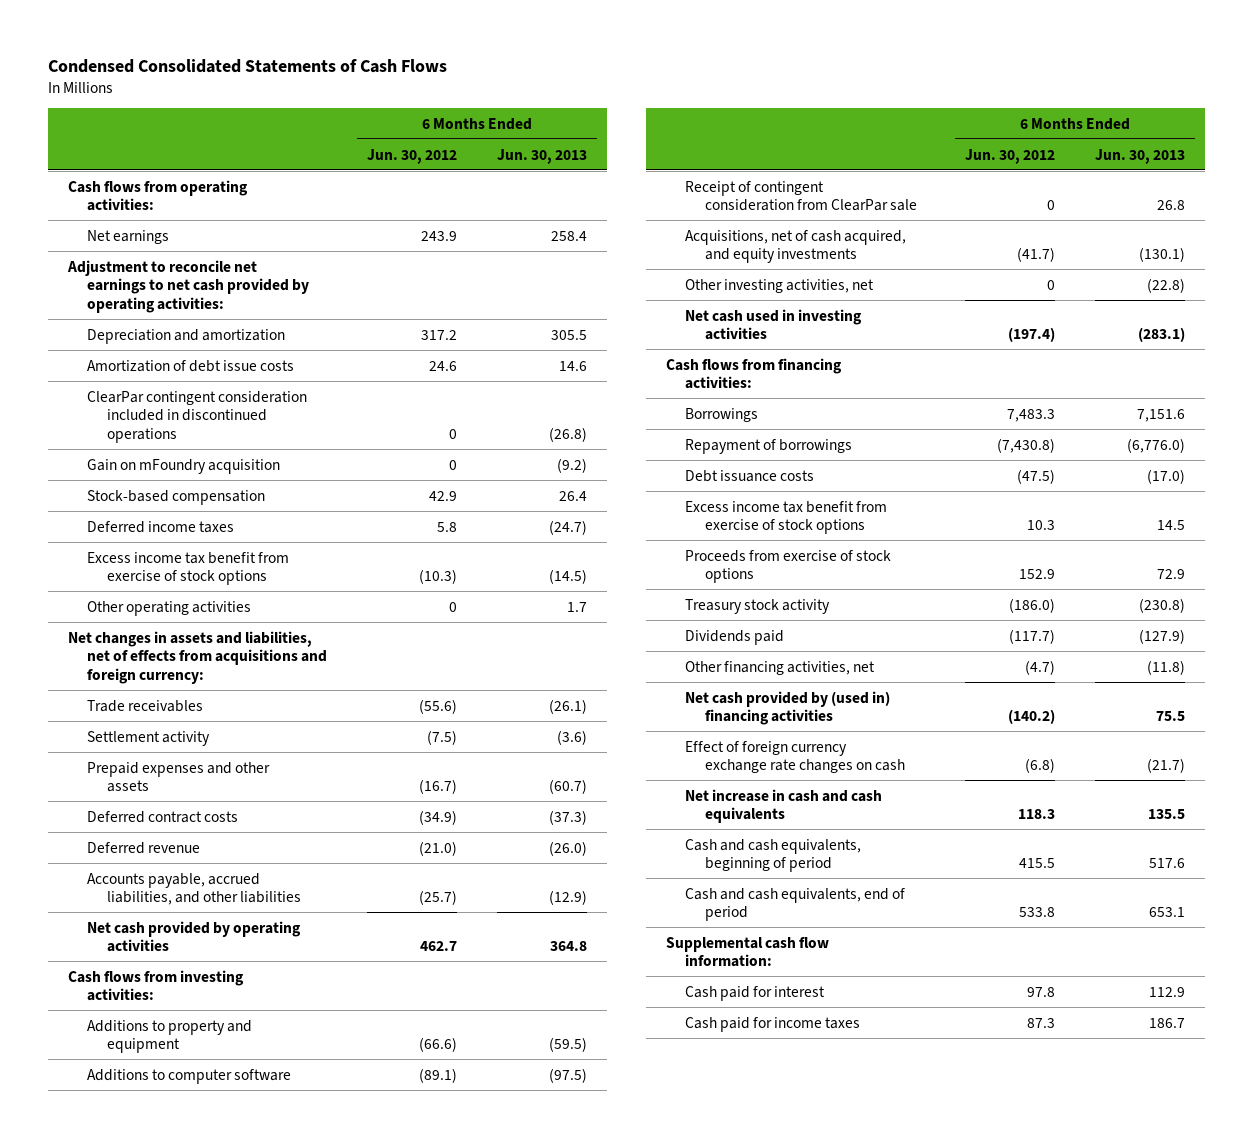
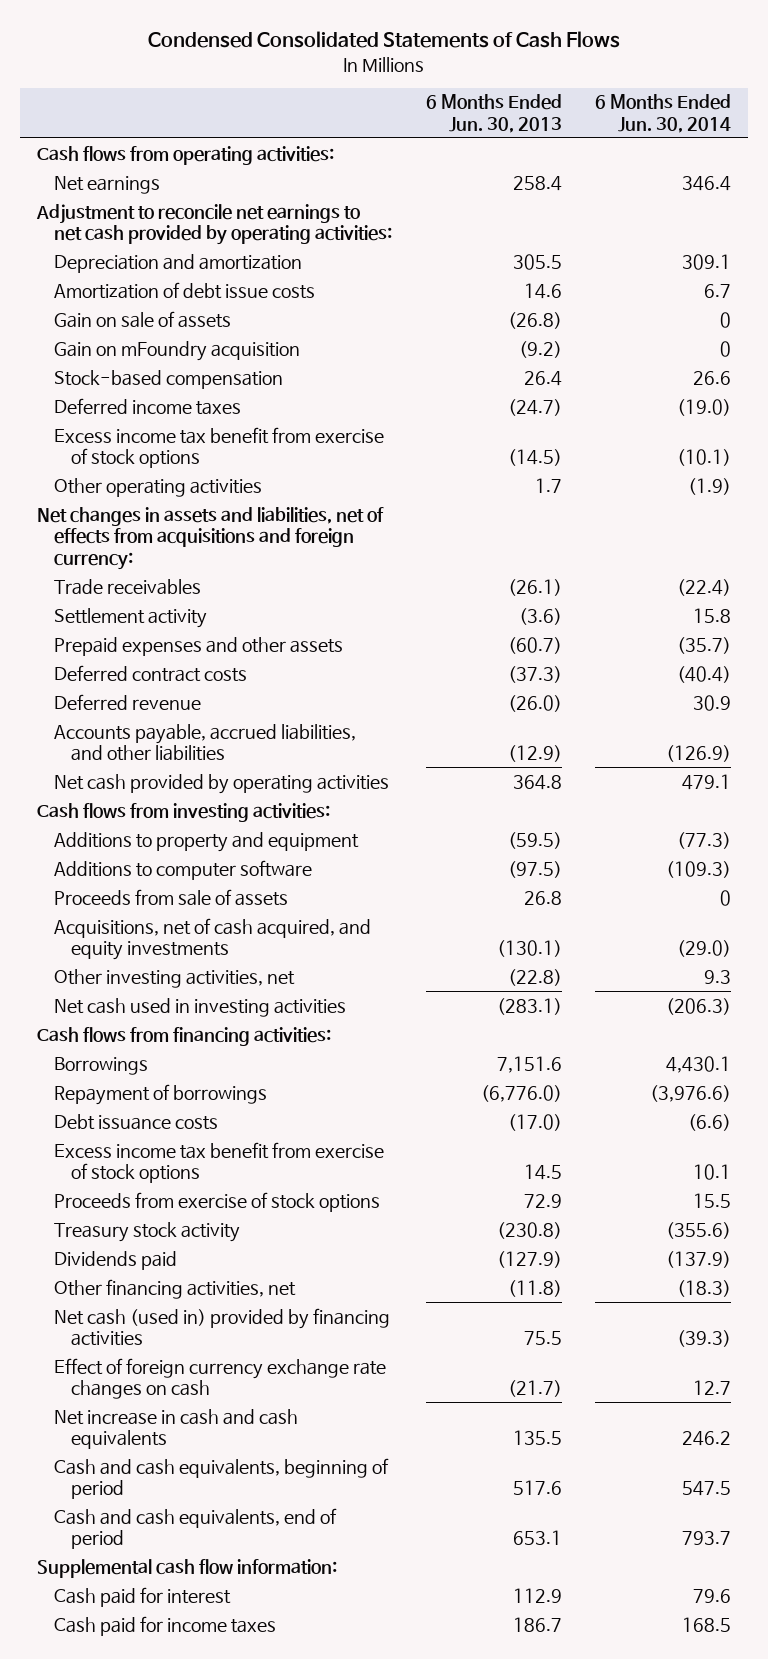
[367,148,458,164] Jun. 30, 2012 -> none
none -> [595,94,732,133] 6 Months Ended Jun. 30, 2014
[87,390,308,443] ClearPar contingent consideration included in discontinued operations -> [54,310,232,328] Gain on sale of assets
[685,180,917,212] Receipt of contingent consideration from ClearPar sale -> [54,888,289,906] Proceeds from sale of assets
[685,690,891,726] Net cash provided by (used in) financing activities -> [54,1307,391,1347] Net cash (used in) provided by financing activities

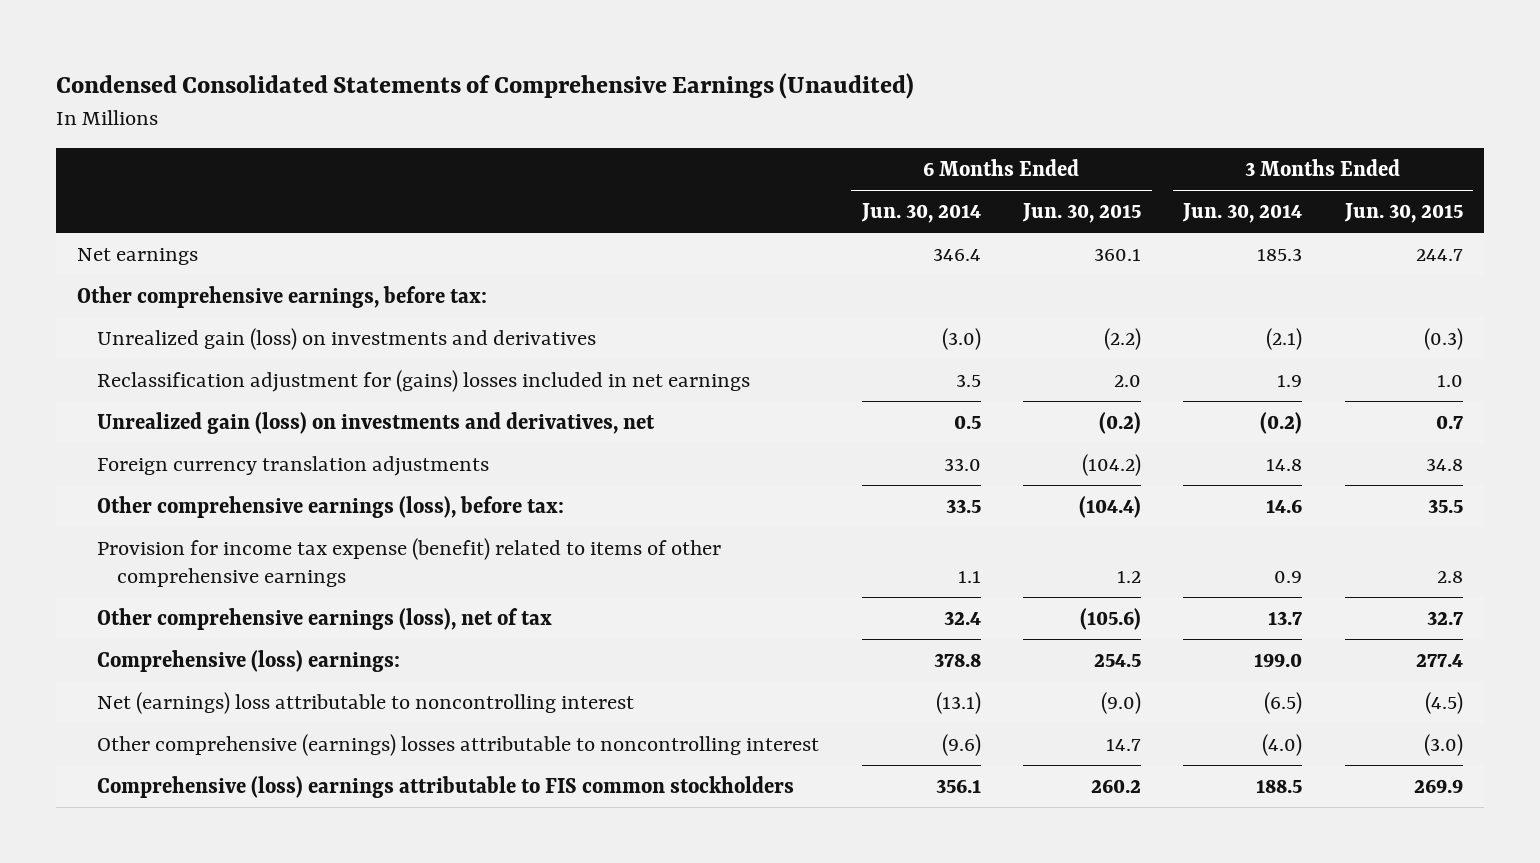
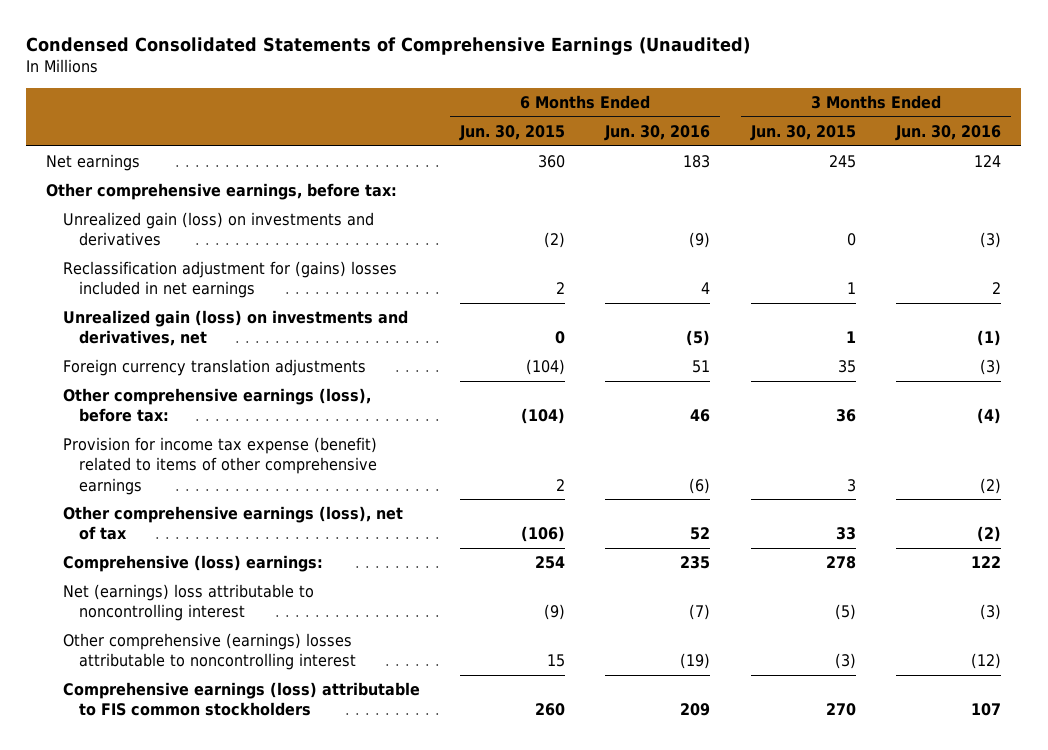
[860,203,981,224] Jun. 30, 2014 -> none
[1182,203,1303,224] Jun. 30, 2014 -> none
none -> [604,124,711,141] Jun. 30, 2016
none -> [895,124,1002,141] Jun. 30, 2016
[1093,247,1141,261] 360.1 -> [537,155,565,169] 360
[1415,248,1463,261] 244.7 -> [828,155,856,169] 245
[1103,327,1141,350] (2.2) -> [543,232,565,249] (2)
[1423,327,1463,350] (0.3) -> [846,233,856,247] 0
[1113,374,1141,387] 2.0 -> [555,282,565,295] 2
[1436,374,1463,387] 1.0 -> [846,282,856,295] 1
[1098,411,1141,434] (0.2) -> [554,331,565,345] 0
[1435,414,1463,429] 0.7 -> [845,331,856,344] 1
[1081,453,1141,476] (104.2) -> [525,359,565,376] (104)
[1425,457,1463,471] 34.8 -> [837,360,856,374] 35
[1078,495,1141,518] (104.4) -> [520,408,565,425] (104)
[1427,498,1463,513] 35.5 -> [835,409,856,423] 36
[1116,570,1141,583] 1.2 -> [555,478,565,491] 2
[1436,570,1463,583] 2.8 -> [846,478,856,492] 3
[1079,607,1141,630] (105.6) -> [520,526,565,543] (106)
[1426,610,1463,625] 32.7 -> [835,527,856,541] 33
[1093,653,1141,667] 254.5 -> [534,556,565,570] 254
[1415,653,1463,667] 277.4 -> [825,556,856,570] 278
[1100,691,1141,714] (9.0) -> [543,604,565,621] (9)
[1424,691,1463,714] (4.5) -> [834,604,856,621] (5)
[1105,738,1141,751] 14.7 -> [546,654,565,668] 15
[1423,733,1463,756] (3.0) -> [834,653,856,670] (3)
[97,775,795,798] Comprehensive (loss) earnings attributable to FIS common stockholders -> [62,682,420,717] Comprehensive earnings (loss) attributable to FIS common stockholders
[1090,778,1141,793] 260.2 -> [534,703,565,717] 260
[1413,778,1463,793] 269.9 -> [825,703,856,717] 270

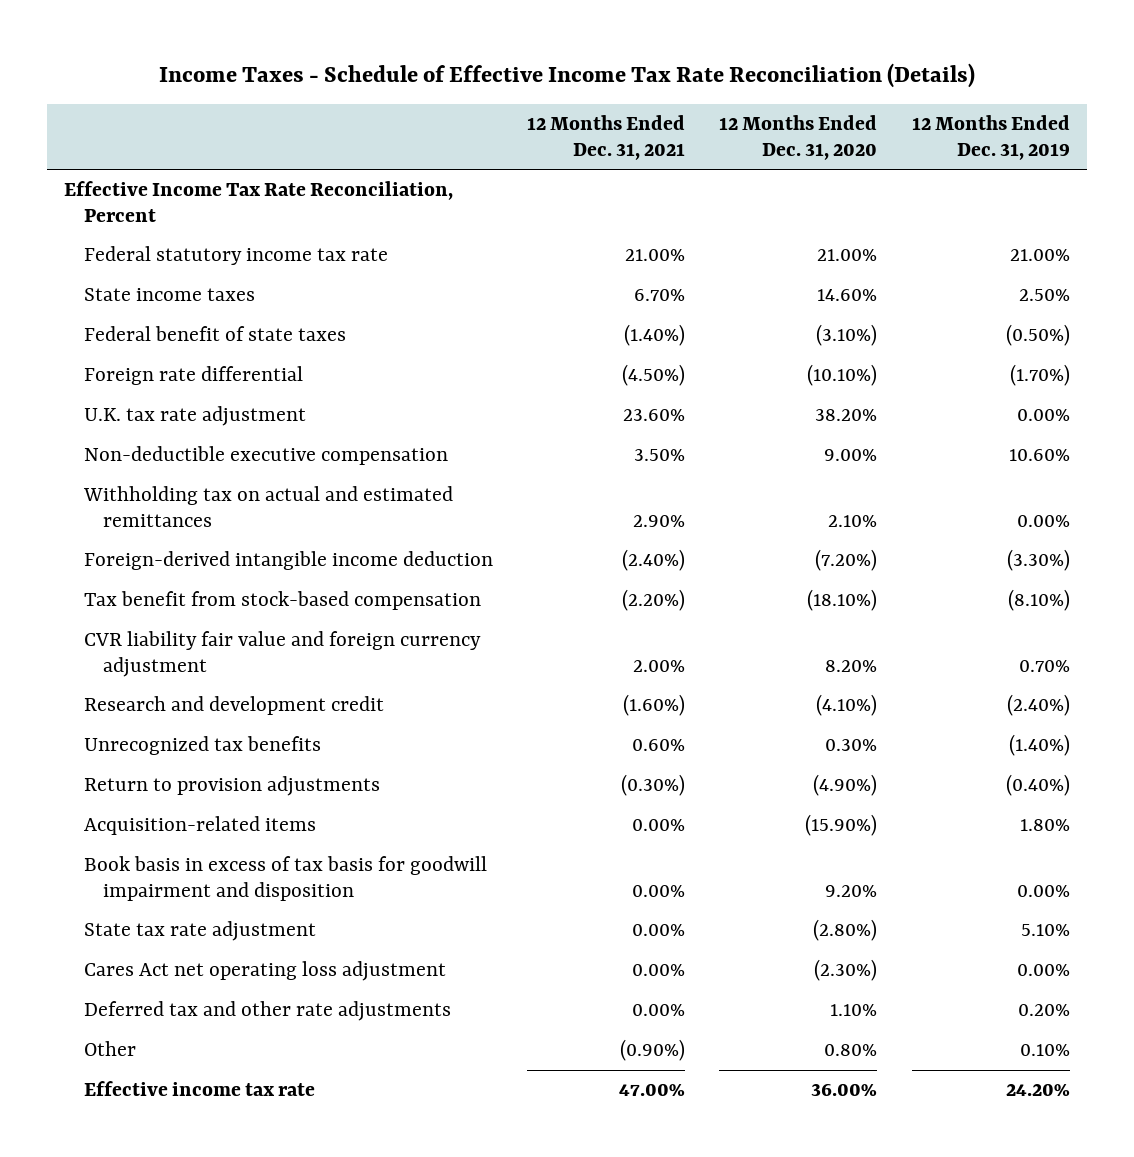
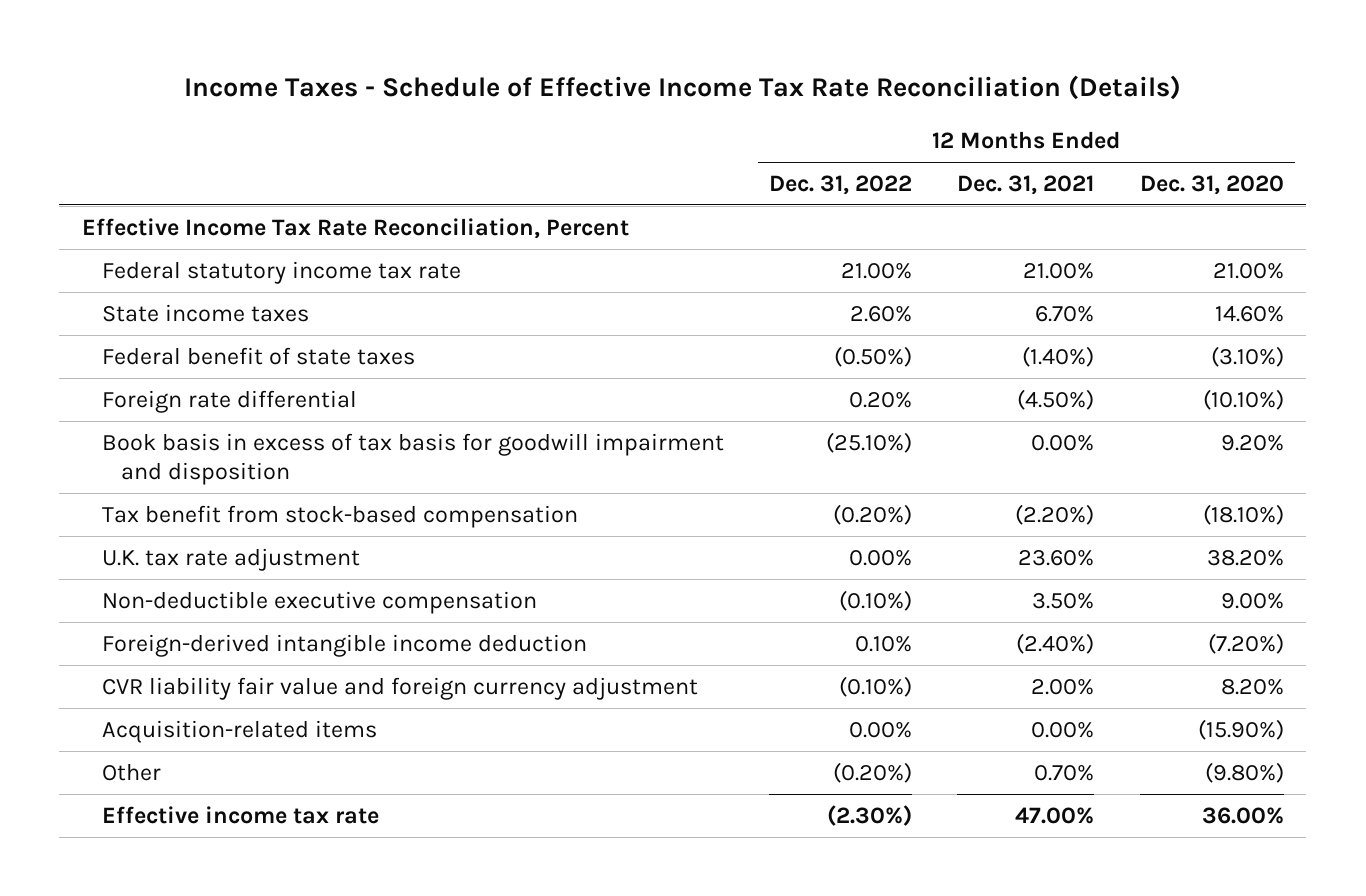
[911,115,1070,160] 12 Months Ended Dec. 31, 2019 -> none
none -> [769,174,913,195] Dec. 31, 2022
[83,856,487,901] Book basis in excess of tax basis for goodwill impairment and disposition -> [101,432,724,486] Book basis in excess of tax basis for goodwill impairment and disposition
[83,591,481,611] Tax benefit from stock-based compensation -> [101,504,578,528] Tax benefit from stock-based compensation
[82,486,453,527] Withholding tax on actual and estimated remittances -> none
[83,696,384,716] Research and development credit -> none
[83,736,321,756] Unrecognized tax benefits -> none
[83,776,380,797] Return to provision adjustments -> none
[83,921,316,942] State tax rate adjustment -> none
[83,961,446,982] Cares Act net operating loss adjustment -> none
[83,1001,451,1022] Deferred tax and other rate adjustments -> none
[619,1039,685,1062] (0.90%) -> [1034,764,1095,781] 0.70%
[824,1044,878,1057] 0.80% -> [1204,761,1284,783] (9.80%)

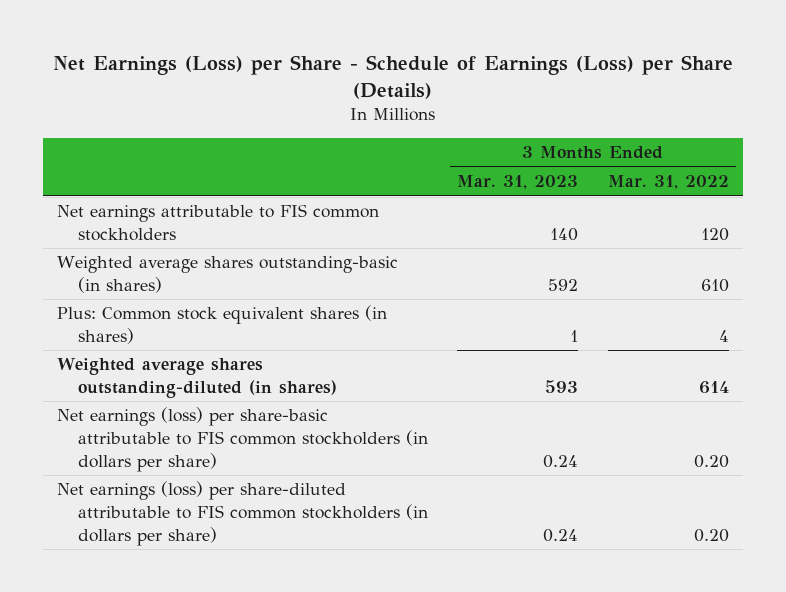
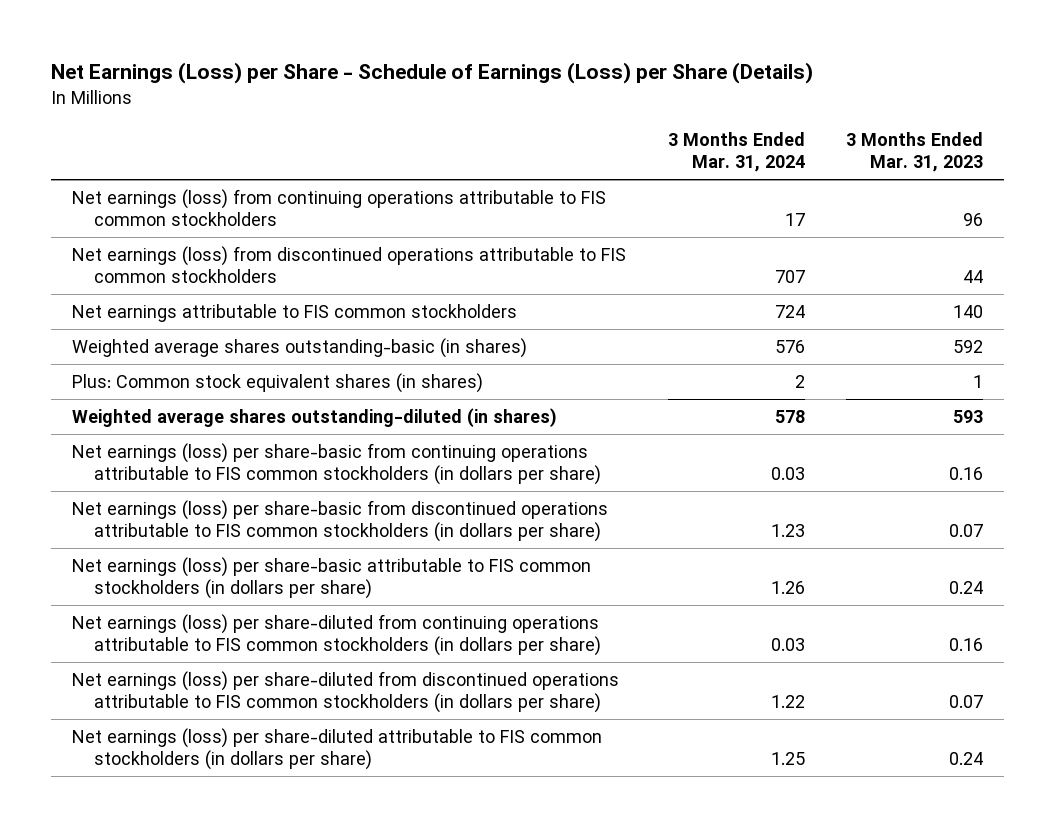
[607,175,729,190] Mar. 31, 2022 -> none
none -> [667,131,805,173] 3 Months Ended Mar. 31, 2024
none -> [72,188,607,227] Net earnings (loss) from continuing operations attributable to FIS common stockholders
none -> [72,245,627,284] Net earnings (loss) from discontinued operations attributable to FIS common stockholders
none -> [72,442,602,486] Net earnings (loss) per share-basic from continuing operations attributable to FIS common stockholders (in dollars per share)
none -> [72,499,609,543] Net earnings (loss) per share-basic from discontinued operations attributable to FIS common stockholders (in dollars per share)
none -> [72,613,602,657] Net earnings (loss) per share-diluted from continuing operations attributable to FIS common stockholders (in dollars per share)
none -> [72,670,620,714] Net earnings (loss) per share-diluted from discontinued operations attributable to FIS common stockholders (in dollars per share)

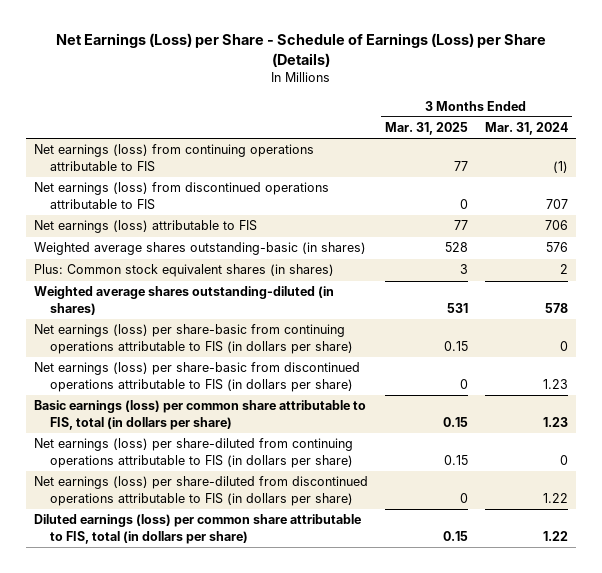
[846,131,984,173] 3 Months Ended Mar. 31, 2023 -> none
none -> [384,122,468,136] Mar. 31, 2025
[72,188,607,227] Net earnings (loss) from continuing operations attributable to FIS common stockholders -> [34,144,315,172] Net earnings (loss) from continuing operations attributable to FIS
[784,213,805,227] 17 -> [552,160,568,173] (1)
[72,245,627,284] Net earnings (loss) from discontinued operations attributable to FIS common stockholders -> [34,182,330,210] Net earnings (loss) from discontinued operations attributable to FIS
[72,303,518,322] Net earnings attributable to FIS common stockholders -> [34,220,258,234] Net earnings (loss) attributable to FIS
[774,304,805,318] 724 -> [544,220,568,231] 706
[72,442,602,486] Net earnings (loss) per share-basic from continuing operations attributable to FIS common stockholders (in dollars per share) -> [34,324,353,354] Net earnings (loss) per share-basic from continuing operations attributable to FIS (in dollars per share)
[770,467,805,481] 0.03 -> [559,340,568,351] 0
[72,499,609,543] Net earnings (loss) per share-basic from discontinued operations attributable to FIS common stockholders (in dollars per share) -> [34,362,361,392] Net earnings (loss) per share-basic from discontinued operations attributable to FIS (in dollars per share)
[72,556,592,600] Net earnings (loss) per share-basic attributable to FIS common stockholders (in dollars per share) -> [34,400,367,430] Basic earnings (loss) per common share attributable to FIS, total (in dollars per share)
[770,581,805,595] 1.26 -> [542,416,568,427] 1.23
[72,613,602,657] Net earnings (loss) per share-diluted from continuing operations attributable to FIS common stockholders (in dollars per share) -> [34,438,354,468] Net earnings (loss) per share-diluted from continuing operations attributable to FIS (in dollars per share)
[770,638,805,652] 0.03 -> [559,454,568,465] 0
[72,670,620,714] Net earnings (loss) per share-diluted from discontinued operations attributable to FIS common stockholders (in dollars per share) -> [34,476,369,506] Net earnings (loss) per share-diluted from discontinued operations attributable to FIS (in dollars per share)
[72,727,603,771] Net earnings (loss) per share-diluted attributable to FIS common stockholders (in dollars per share) -> [34,514,362,544] Diluted earnings (loss) per common share attributable to FIS, total (in dollars per share)
[770,752,805,766] 1.25 -> [542,530,568,541] 1.22

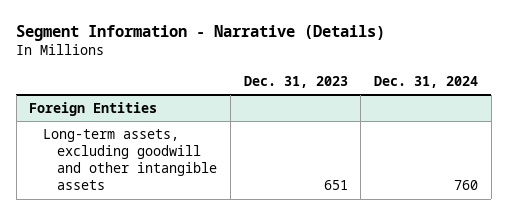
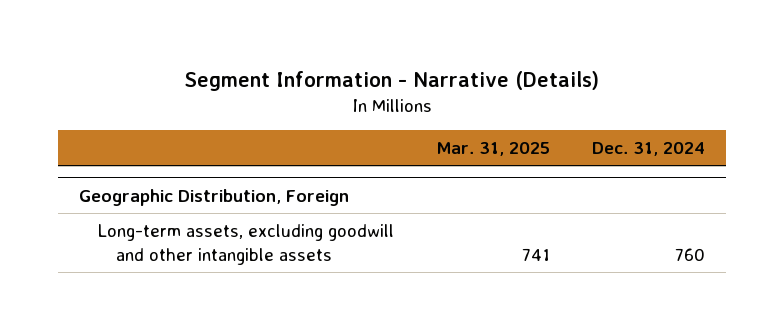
[243,75,348,88] Dec. 31, 2023 -> none
none -> [435,142,550,157] Mar. 31, 2025
[29,101,158,116] Foreign Entities -> [78,188,349,206] Geographic Distribution, Foreign

